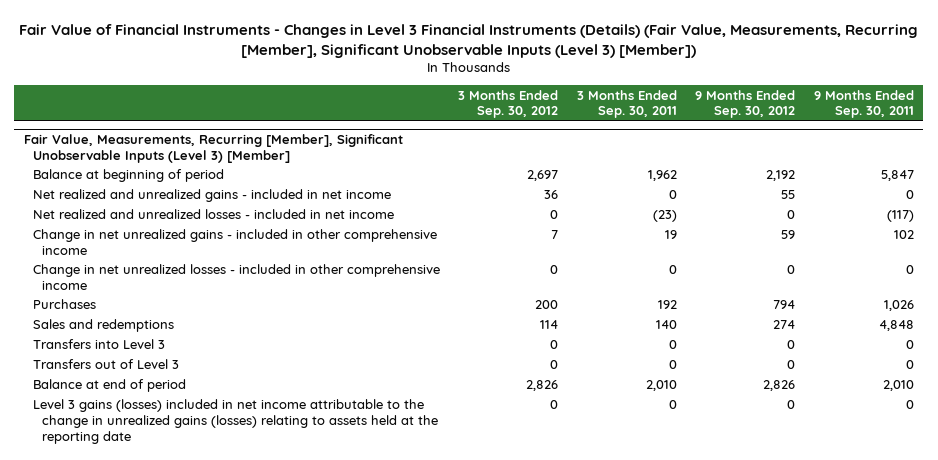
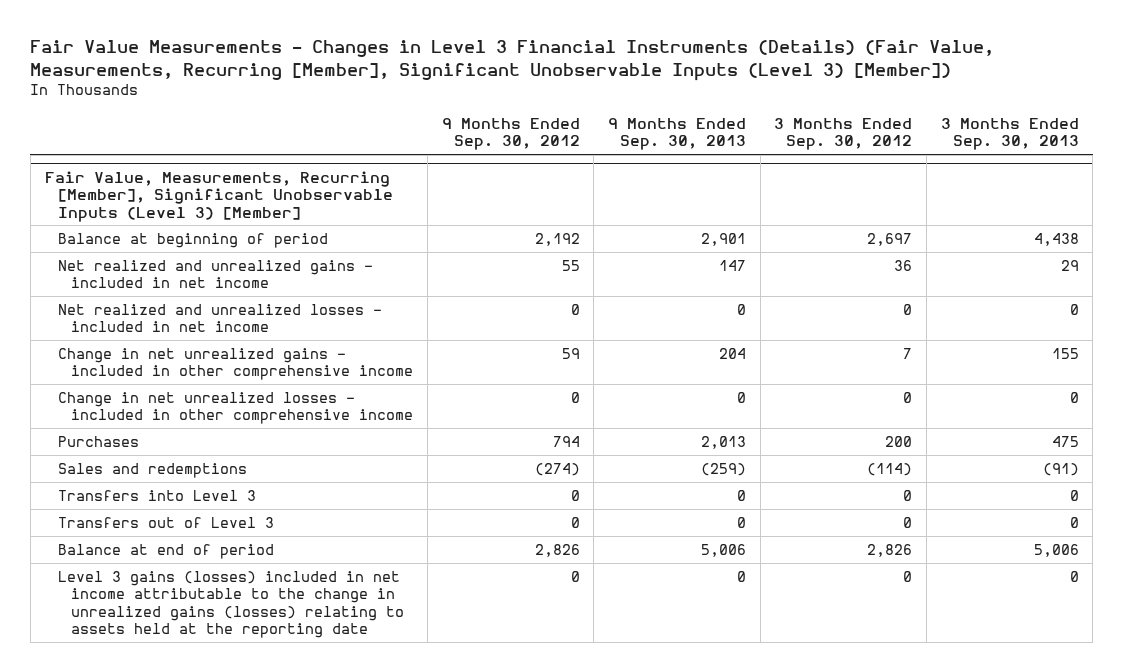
[18,23,918,58] Fair Value of Financial Instruments - Changes in Level 3 Financial Instruments (Details) (Fair Value, Measurements, Recurring [Member], Significant Unobservable Inputs (Level 3) [Member]) -> [30,39,995,81] Fair Value Measurements - Changes in Level 3 Financial Instruments (Details) (Fair Value, Measurements, Recurring [Member], Significant Unobservable Inputs (Level 3) [Member])
[576,89,677,119] 3 Months Ended Sep. 30, 2011 -> none
[813,89,914,119] 9 Months Ended Sep. 30, 2011 -> none
none -> [608,117,747,151] 9 Months Ended Sep. 30, 2013
none -> [940,117,1079,151] 3 Months Ended Sep. 30, 2013
[540,320,559,330] 114 -> [867,463,913,477] (114)
[773,320,796,330] 274 -> [534,463,580,477] (274)

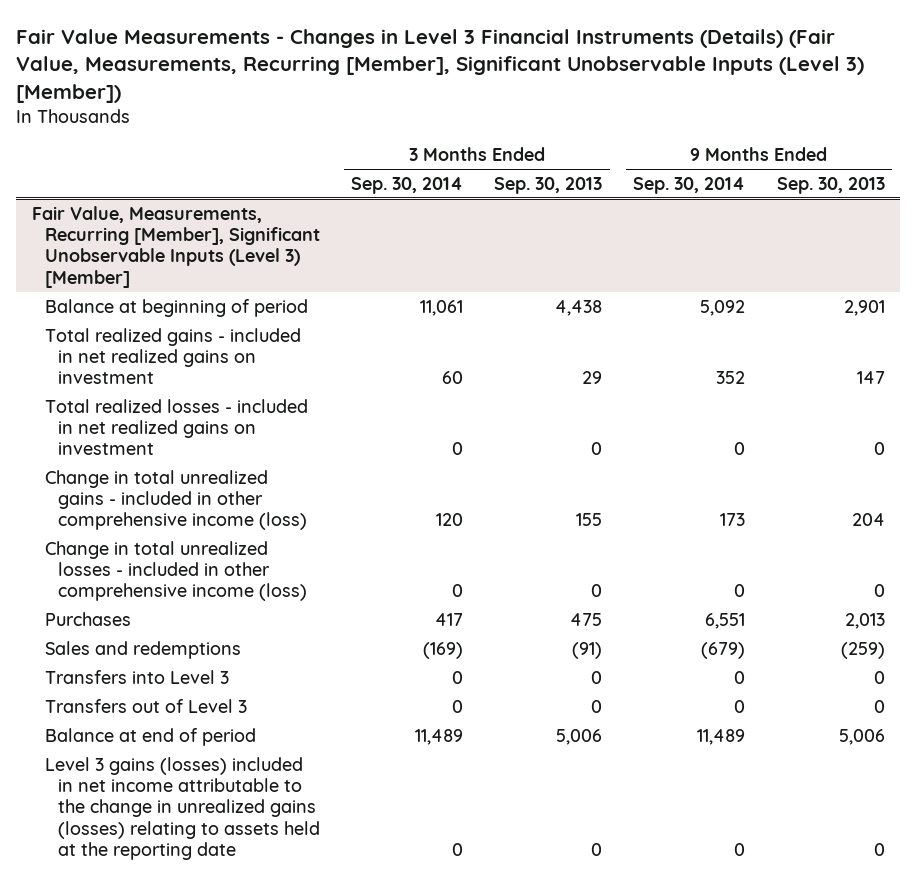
[441,117,580,151] 9 Months Ended Sep. 30, 2012 -> none
[774,117,913,151] 3 Months Ended Sep. 30, 2012 -> none
none -> [351,176,464,194] Sep. 30, 2014
none -> [633,176,746,194] Sep. 30, 2014
[57,304,382,333] Net realized and unrealized losses - included in net income -> none
[57,260,373,289] Net realized and unrealized gains - included in net income -> [44,327,301,385] Total realized gains - included in net realized gains on investment
none -> [44,398,308,456] Total realized losses - included in net realized gains on investment
[57,348,414,381] Change in net unrealized gains - included in other comprehensive income -> [44,469,308,531] Change in total unrealized gains - included in other comprehensive income (loss)
[57,392,414,425] Change in net unrealized losses - included in other comprehensive income -> [44,540,308,602] Change in total unrealized losses - included in other comprehensive income (loss)

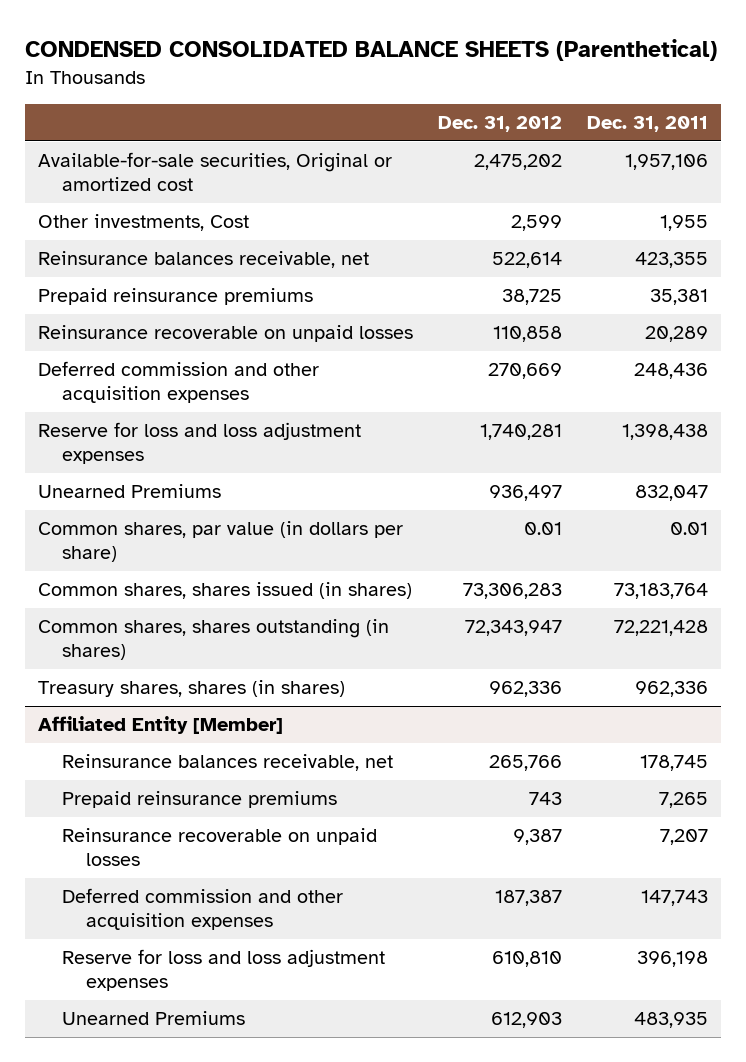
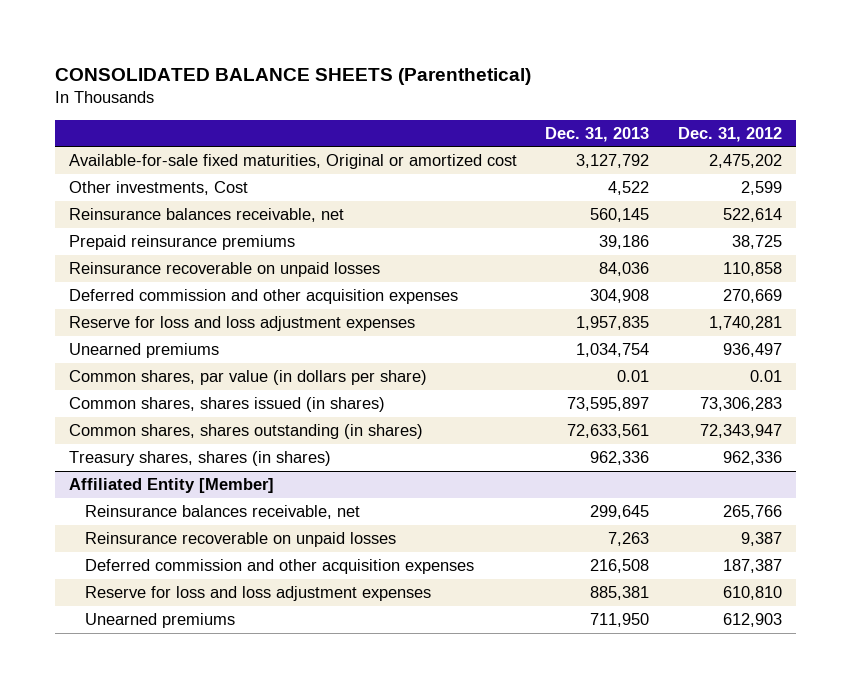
[25,38,718,61] CONDENSED CONSOLIDATED BALANCE SHEETS (Parenthetical) -> [55,67,532,85] CONSOLIDATED BALANCE SHEETS (Parenthetical)
[587,116,709,133] Dec. 31, 2011 -> none
none -> [545,126,650,142] Dec. 31, 2013
[37,152,392,192] Available-for-sale securities, Original or amortized cost -> [69,154,518,170] Available-for-sale fixed maturities, Original or amortized cost
[37,484,221,499] Unearned Premiums -> [69,343,220,359] Unearned premiums
[62,791,338,809] Prepaid reinsurance premiums -> none
[62,1011,246,1026] Unearned Premiums -> [84,613,235,629] Unearned premiums

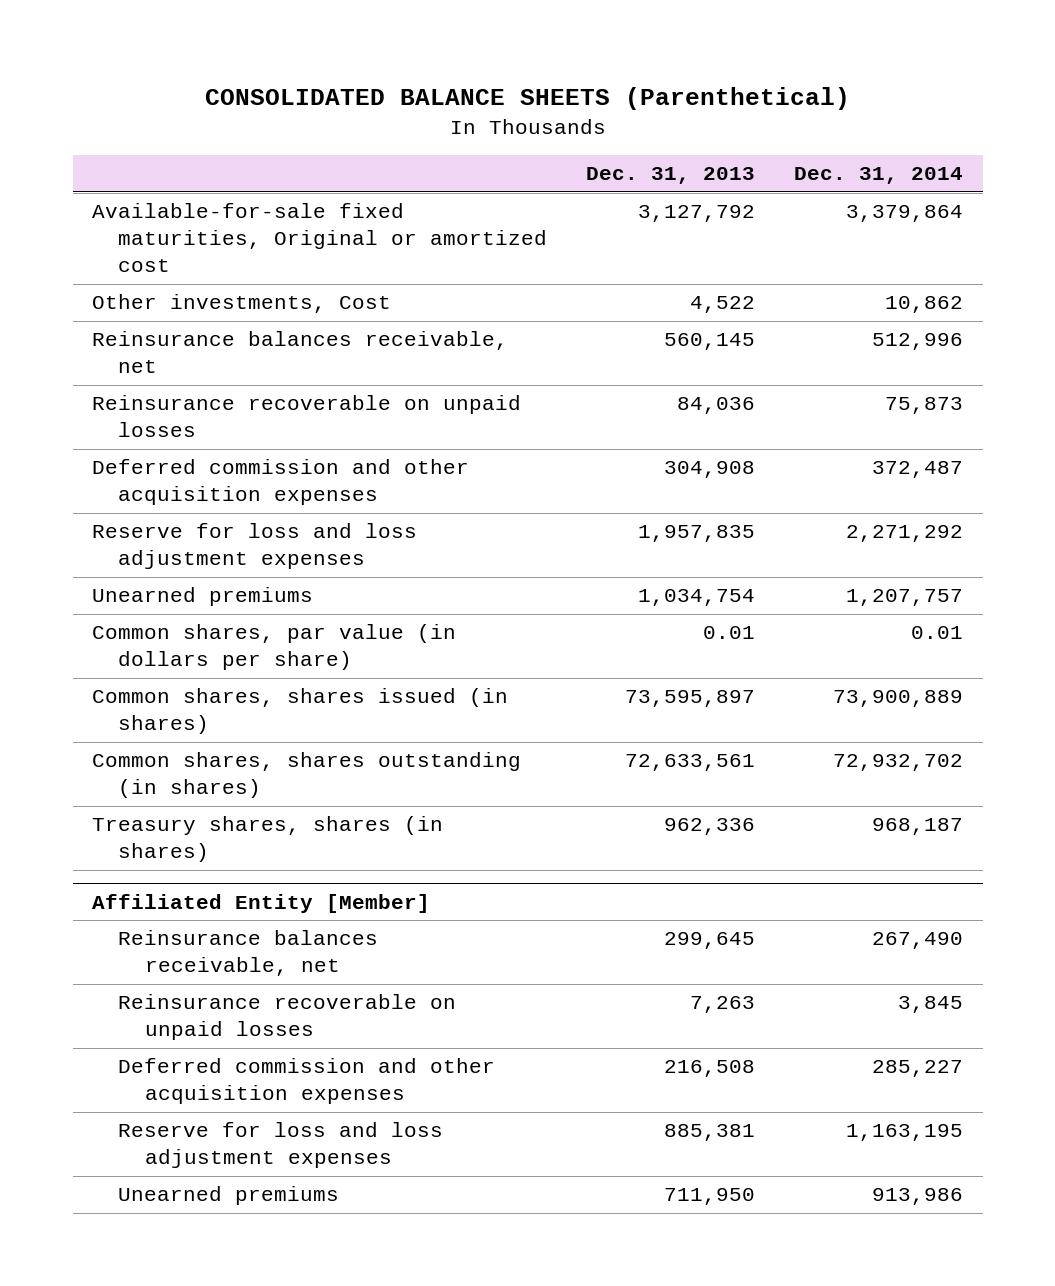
[677,126,782,142] Dec. 31, 2012 -> none
none -> [794,167,964,185] Dec. 31, 2014
[69,235,296,251] Prepaid reinsurance premiums -> none

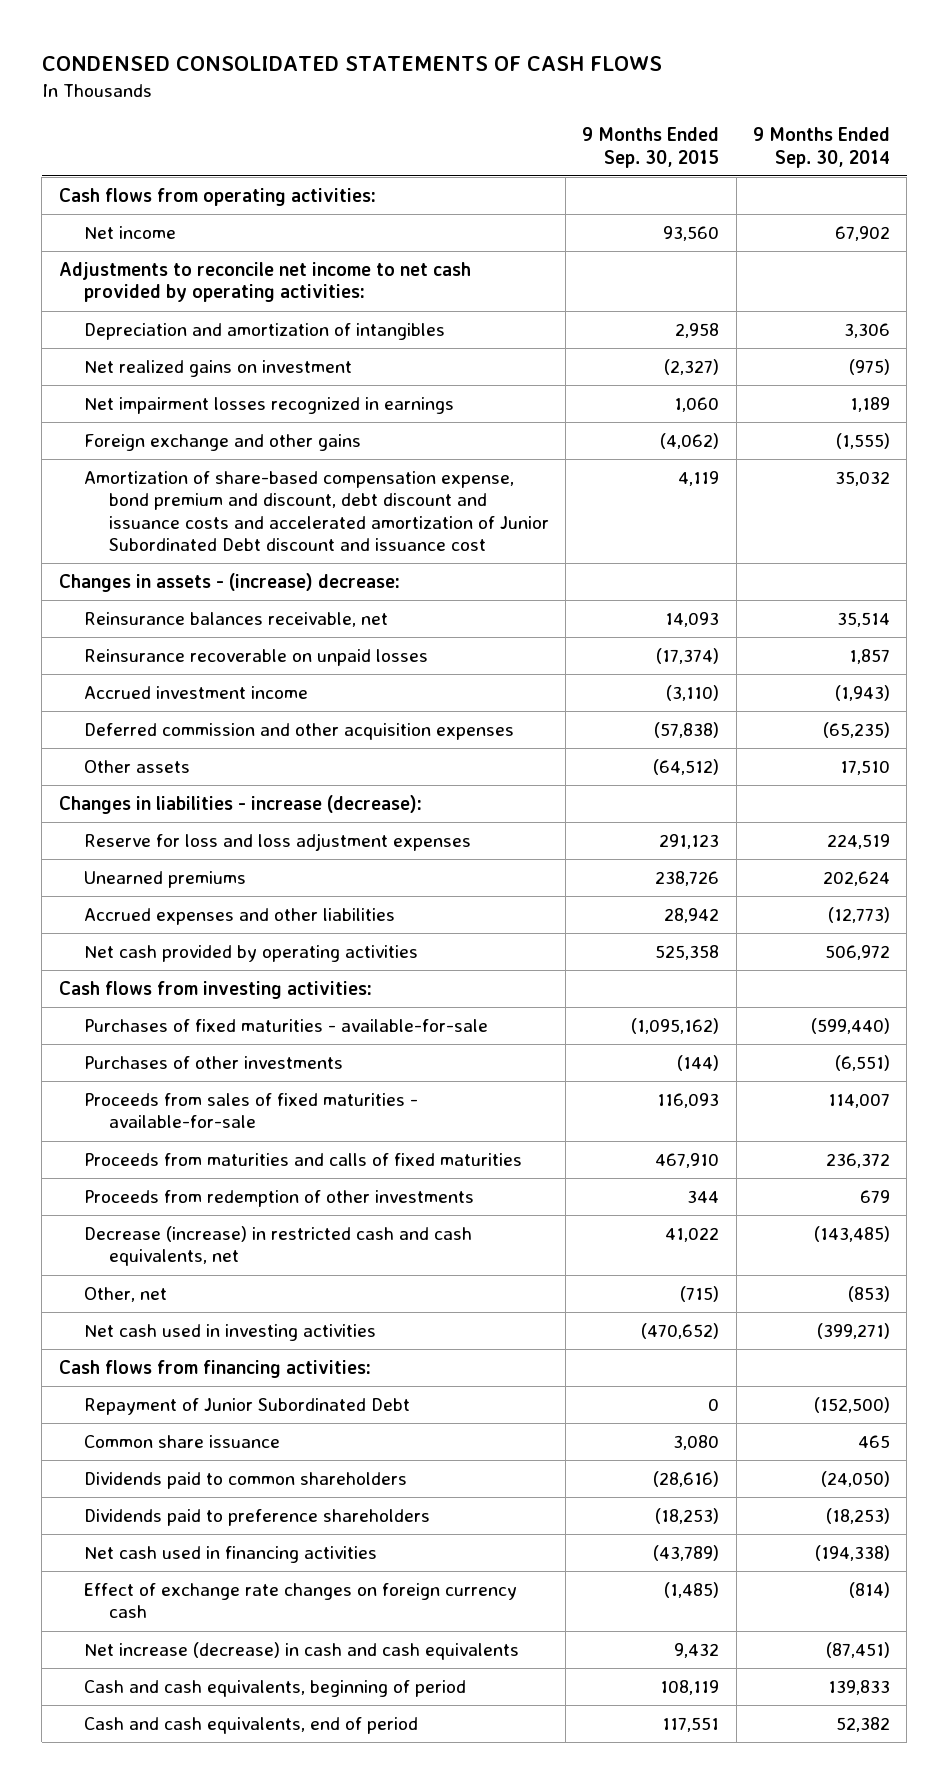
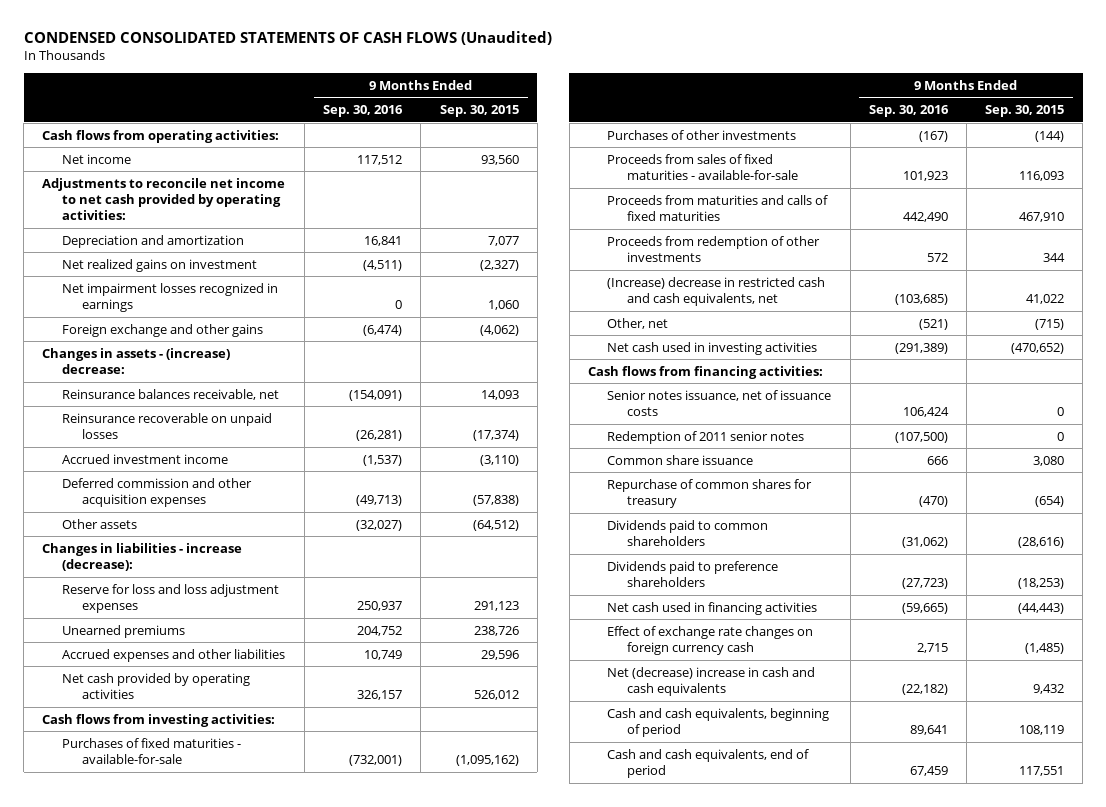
[41,56,662,72] CONDENSED CONSOLIDATED STATEMENTS OF CASH FLOWS -> [23,31,552,46] CONDENSED CONSOLIDATED STATEMENTS OF CASH FLOWS (Unaudited)
[752,127,890,168] 9 Months Ended Sep. 30, 2014 -> none
none -> [323,104,404,117] Sep. 30, 2016
[83,323,445,341] Depreciation and amortization of intangibles -> [62,234,245,248] Depreciation and amortization
[675,323,720,339] 2,958 -> [487,235,519,246] 7,077
[83,471,549,551] Amortization of share-based compensation expense, bond premium and discount, debt discount and issuance costs and accelerated amortization of Junior Subordinated Debt discount and issuance cost -> none
[664,908,720,924] 28,942 -> [480,649,519,660] 29,596
[655,945,720,961] 525,358 -> [473,689,519,700] 526,012
[83,1226,472,1267] Decrease (increase) in restricted cash and cash equivalents, net -> [607,276,826,306] (Increase) decrease in restricted cash and cash equivalents, net
none -> [607,389,832,416] Senior notes issuance, net of issuance costs
[83,1398,410,1416] Repayment of Junior Subordinated Debt -> [607,430,805,444] Redemption of 2011 senior notes
none -> [607,478,813,508] Repurchase of common shares for treasury
[653,1545,720,1562] (43,789) -> [1018,602,1065,614] (44,443)
[83,1642,519,1661] Net increase (decrease) in cash and cash equivalents -> [607,666,816,696] Net (decrease) increase in cash and cash equivalents

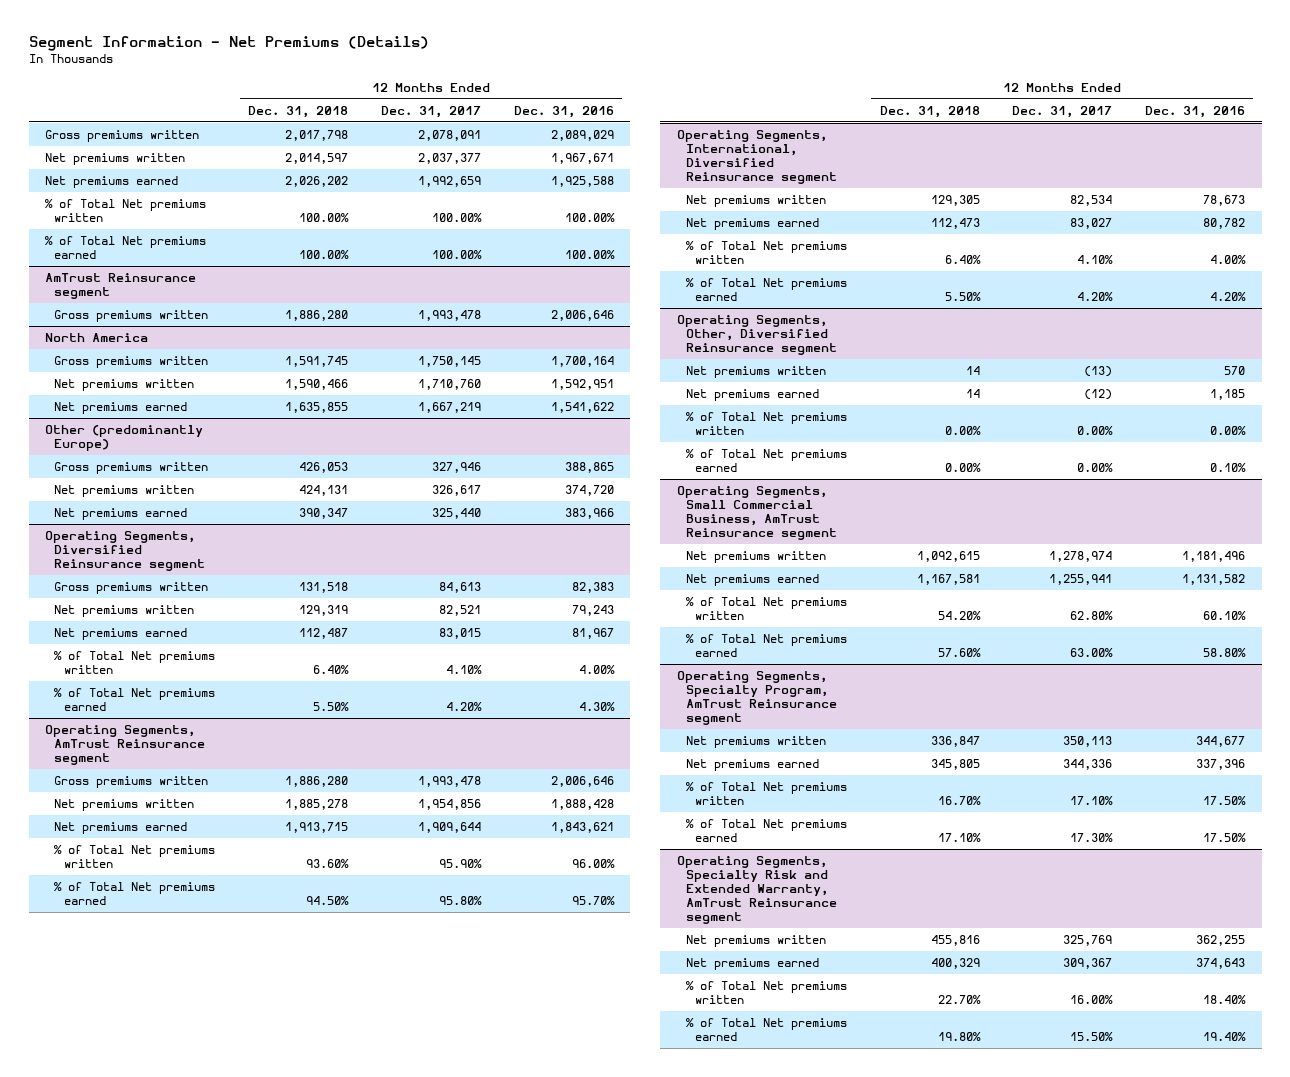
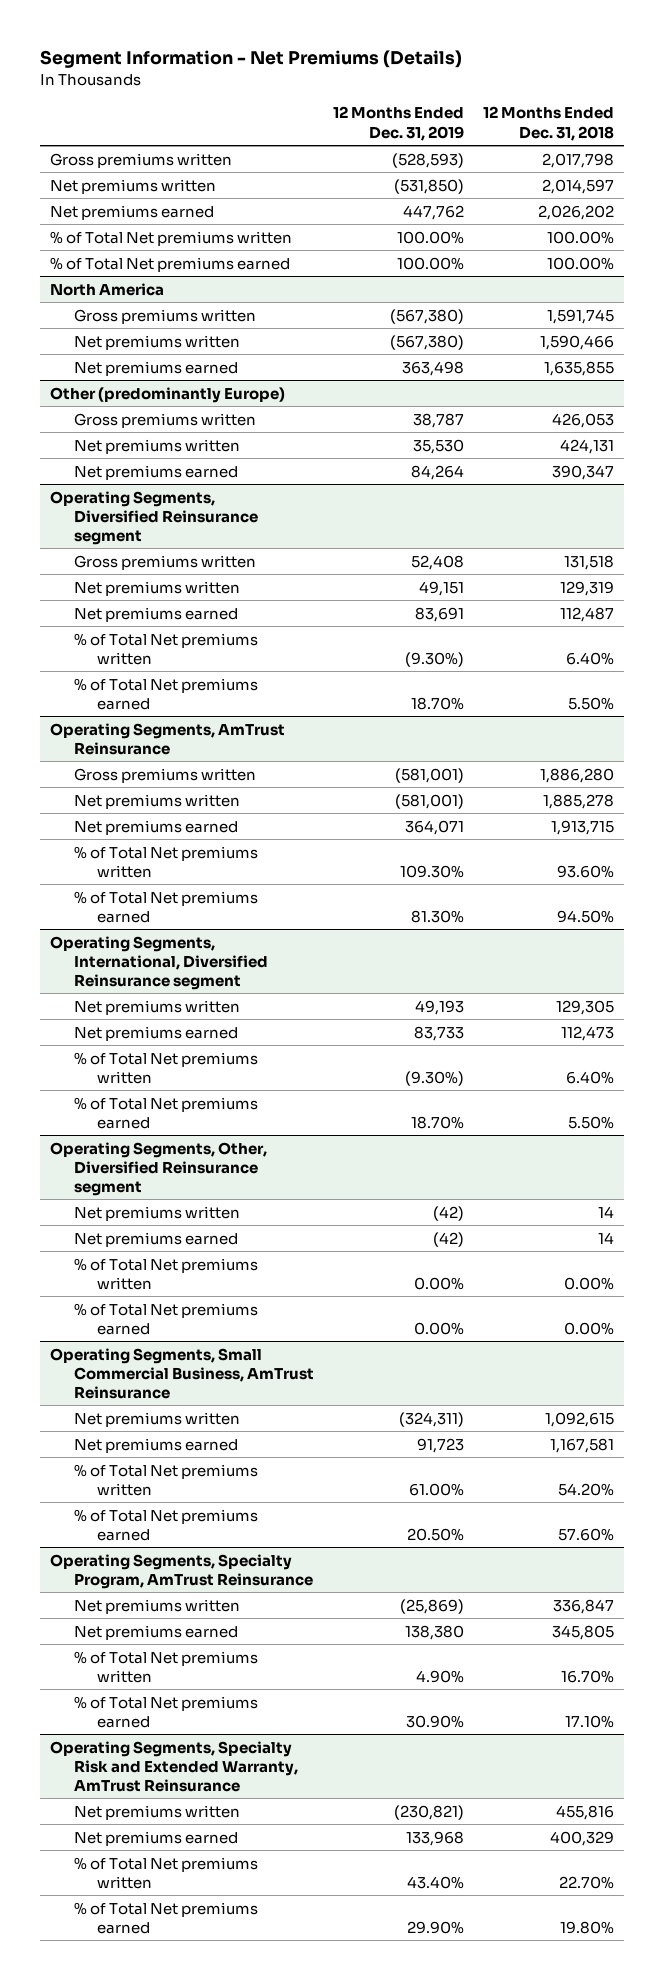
[380,105,481,118] Dec. 31, 2017 -> none
[513,105,614,118] Dec. 31, 2016 -> none
none -> [332,106,464,141] 12 Months Ended Dec. 31, 2019
[45,273,197,300] AmTrust Reinsurance segment -> none
[54,310,209,323] Gross premiums written -> none
[45,725,206,765] Operating Segments, AmTrust Reinsurance segment -> [50,722,286,755] Operating Segments, AmTrust Reinsurance
[676,486,837,540] Operating Segments, Small Commercial Business, AmTrust Reinsurance segment -> [50,1347,314,1399] Operating Segments, Small Commercial Business, AmTrust Reinsurance
[676,671,837,725] Operating Segments, Specialty Program, AmTrust Reinsurance segment -> [50,1553,313,1589] Operating Segments, Specialty Program, AmTrust Reinsurance
[676,856,837,924] Operating Segments, Specialty Risk and Extended Warranty, AmTrust Reinsurance segment -> [50,1740,298,1792] Operating Segments, Specialty Risk and Extended Warranty, AmTrust Reinsurance

